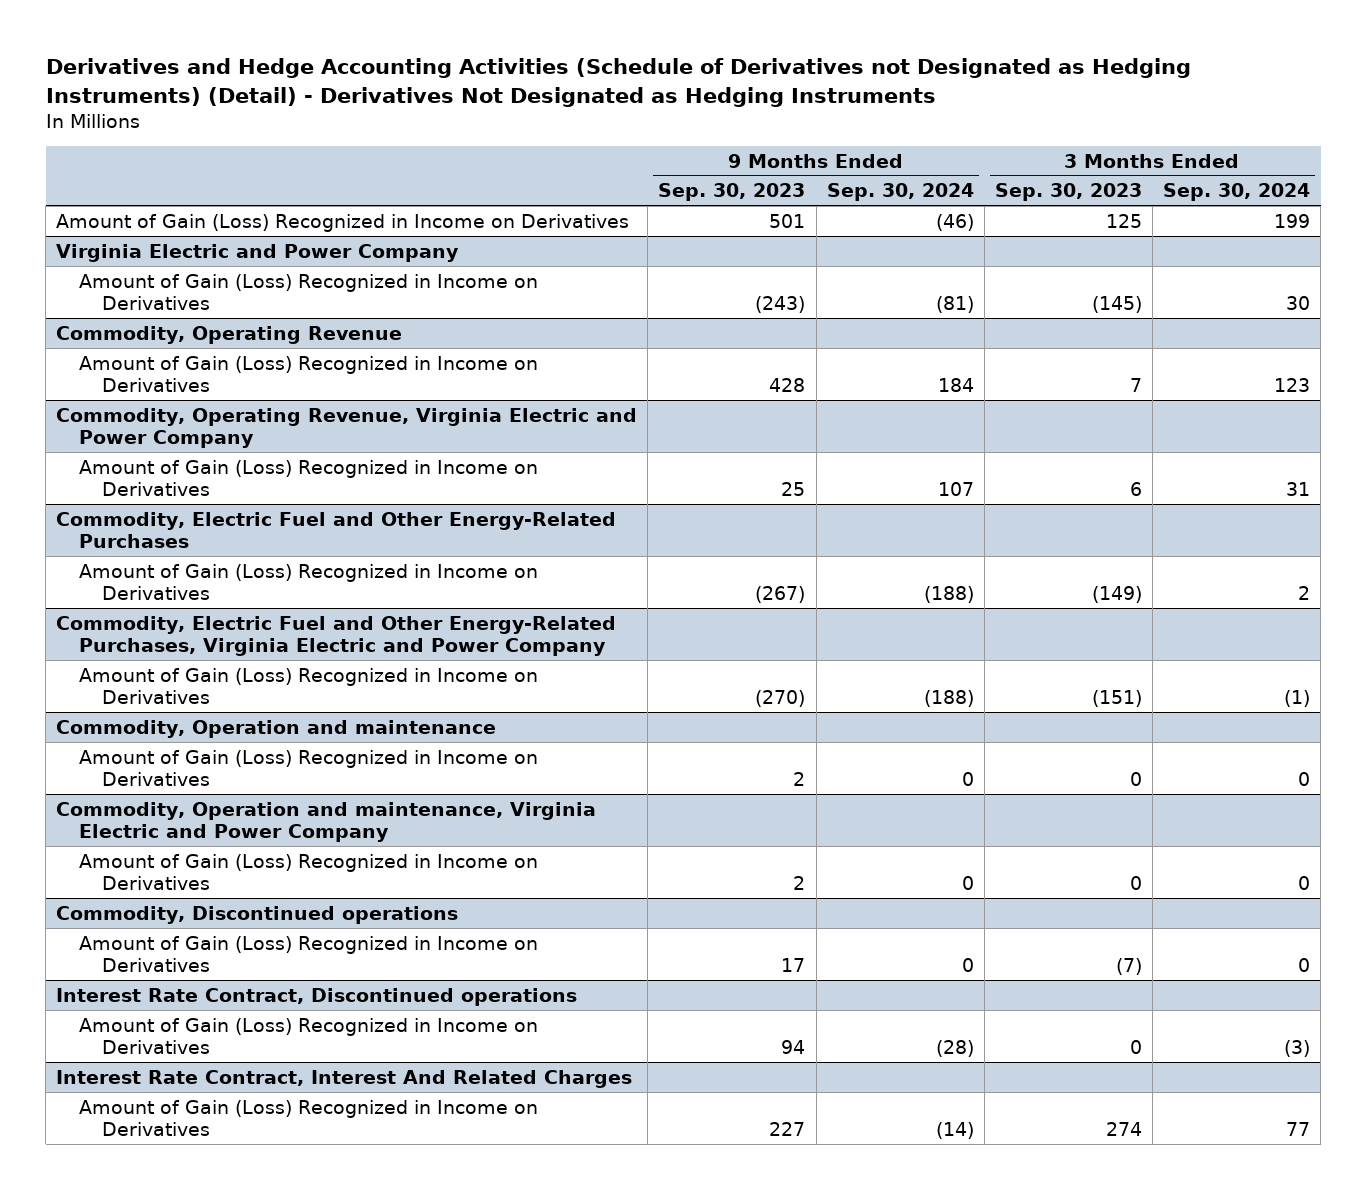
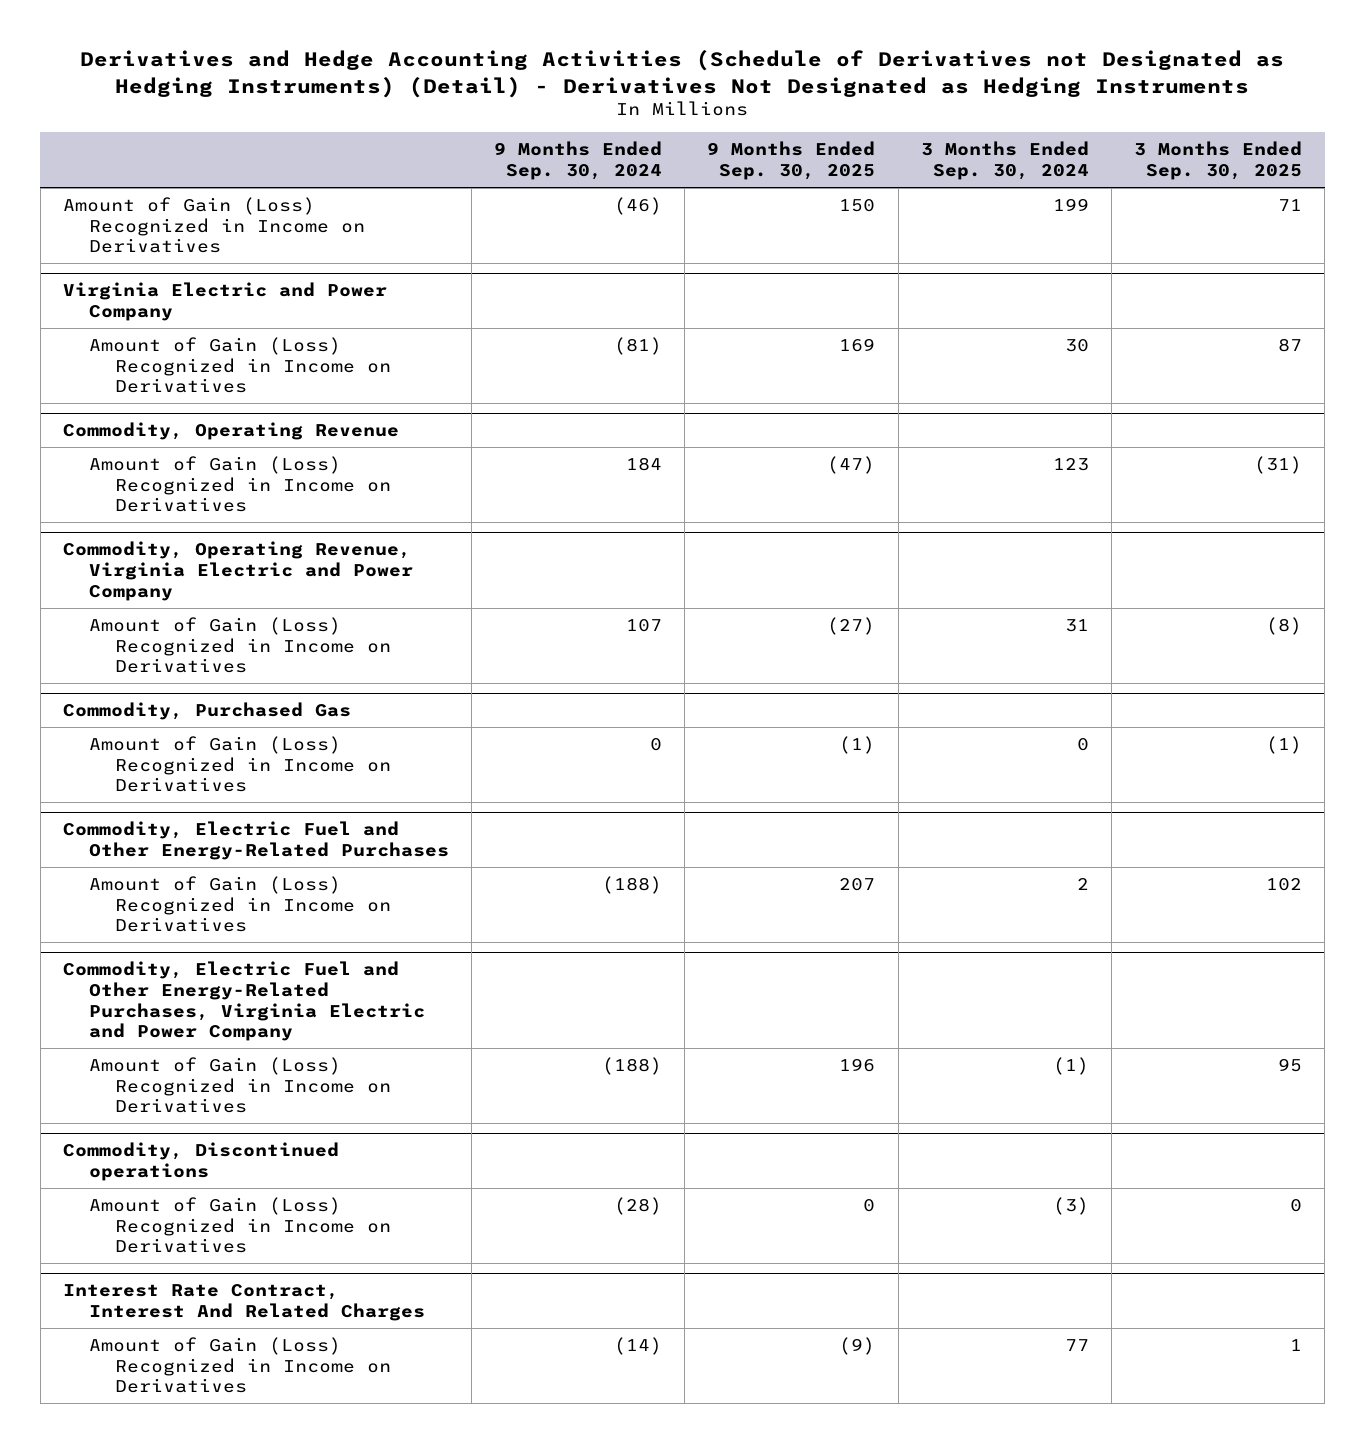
[658,183,806,202] Sep. 30, 2023 -> none
[994,183,1142,202] Sep. 30, 2023 -> none
none -> [707,141,876,180] 9 Months Ended Sep. 30, 2025
none -> [1133,141,1302,180] 3 Months Ended Sep. 30, 2025
none -> [62,702,351,721] Commodity, Purchased Gas
none -> [89,735,392,793] Amount of Gain (Loss) Recognized in Income on Derivatives
[56,719,497,738] Commodity, Operation and maintenance -> none
[79,749,539,786] Amount of Gain (Loss) Recognized in Income on Derivatives -> none
[56,801,597,842] Commodity, Operation and maintenance, Virginia Electric and Power Company -> none
[79,853,539,890] Amount of Gain (Loss) Recognized in Income on Derivatives -> none
[79,935,539,972] Amount of Gain (Loss) Recognized in Income on Derivatives -> none
[56,987,578,1006] Interest Rate Contract, Discontinued operations -> none

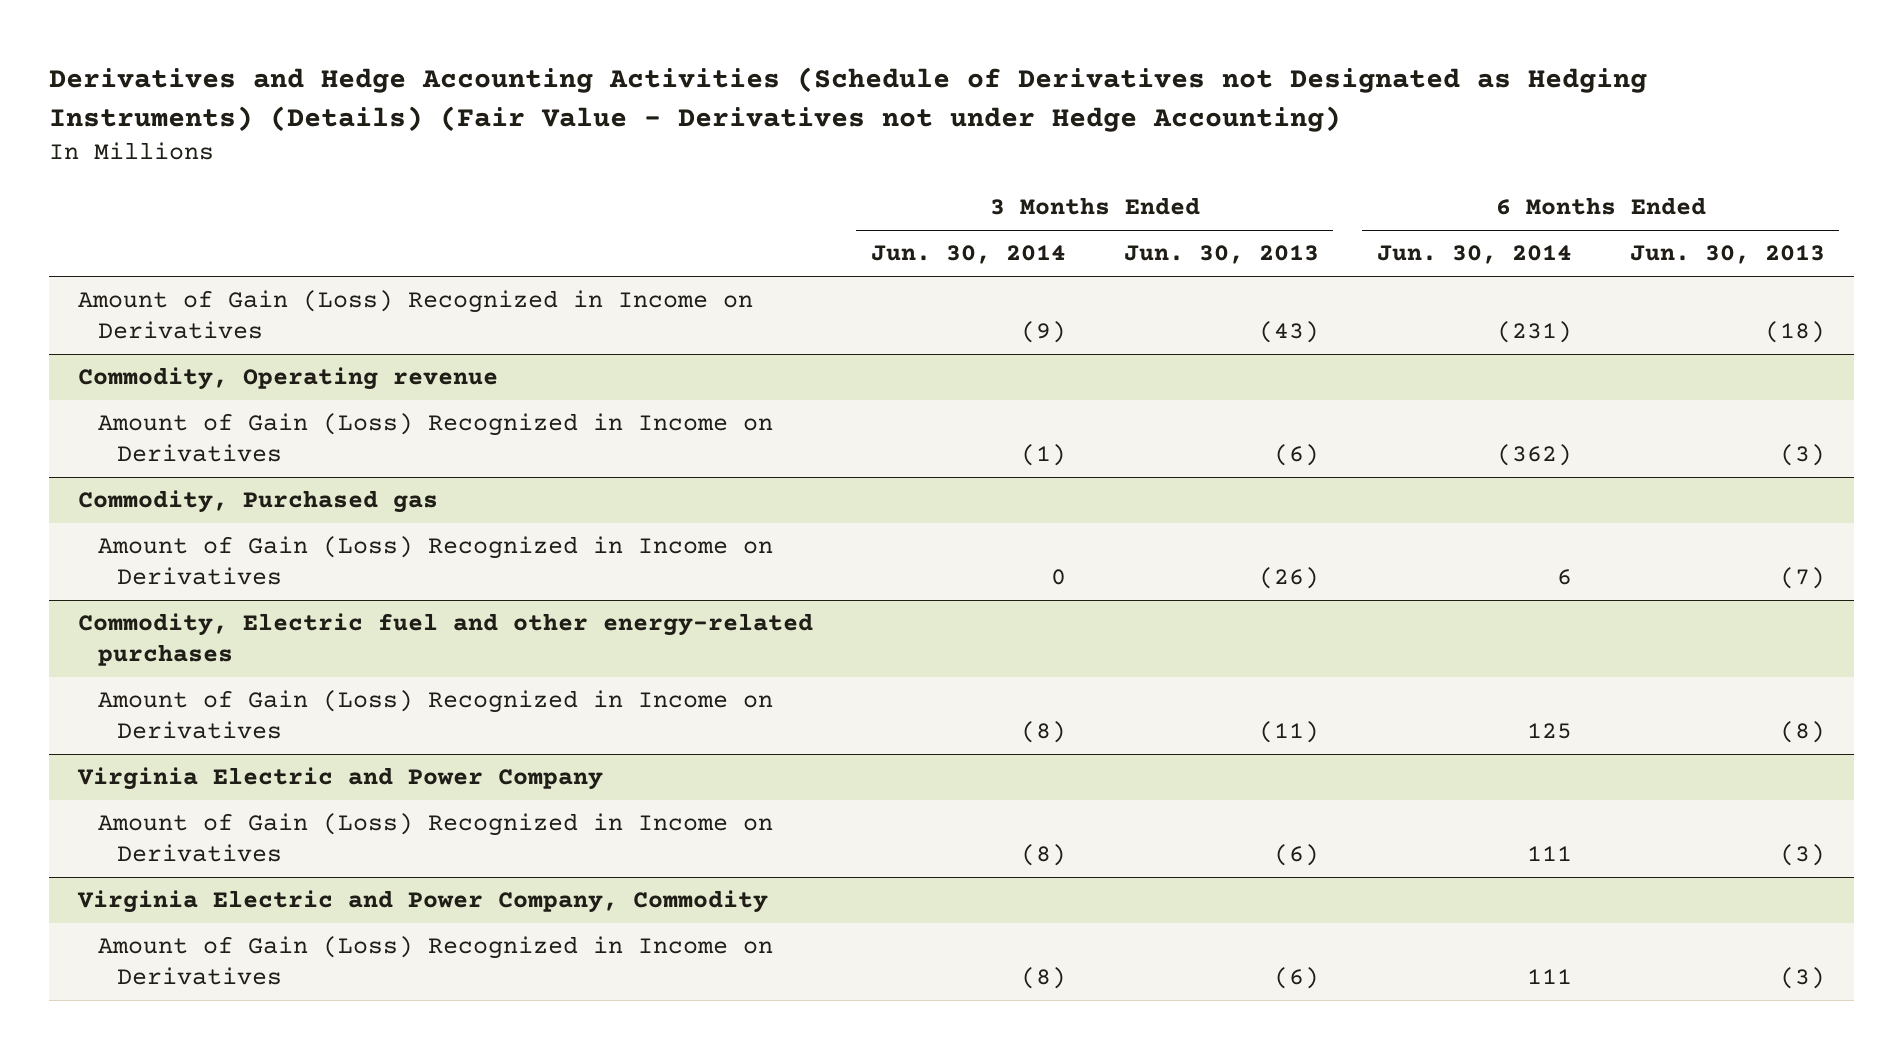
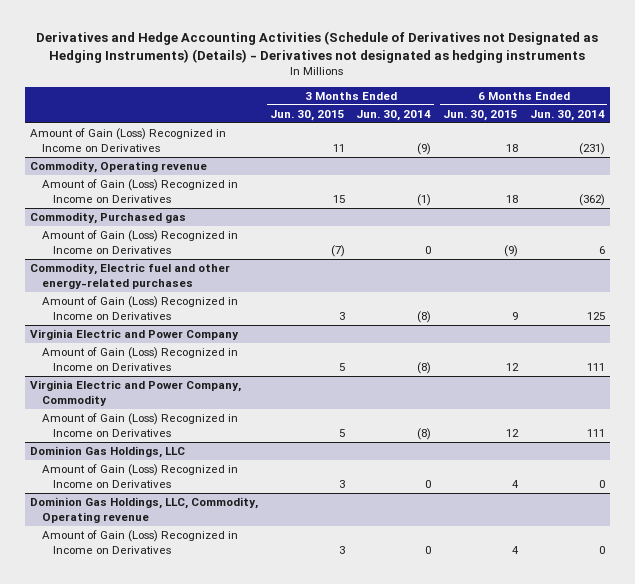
[48,67,1647,132] Derivatives and Hedge Accounting Activities (Schedule of Derivatives not Designated as Hedging Instruments) (Details) (Fair Value - Derivatives not under Hedge Accounting) -> [36,31,599,63] Derivatives and Hedge Accounting Activities (Schedule of Derivatives not Designated as Hedging Instruments) (Details) - Derivatives not designated as hedging instruments
[1123,245,1319,265] Jun. 30, 2013 -> none
[1629,245,1825,265] Jun. 30, 2013 -> none
none -> [269,109,345,121] Jun. 30, 2015
none -> [442,109,518,121] Jun. 30, 2015
none -> [30,446,186,459] Dominion Gas Holdings, LLC
none -> [41,464,238,488] Amount of Gain (Loss) Recognized in Income on Derivatives
none -> [30,497,259,523] Dominion Gas Holdings, LLC, Commodity, Operating revenue
none -> [41,530,238,554] Amount of Gain (Loss) Recognized in Income on Derivatives

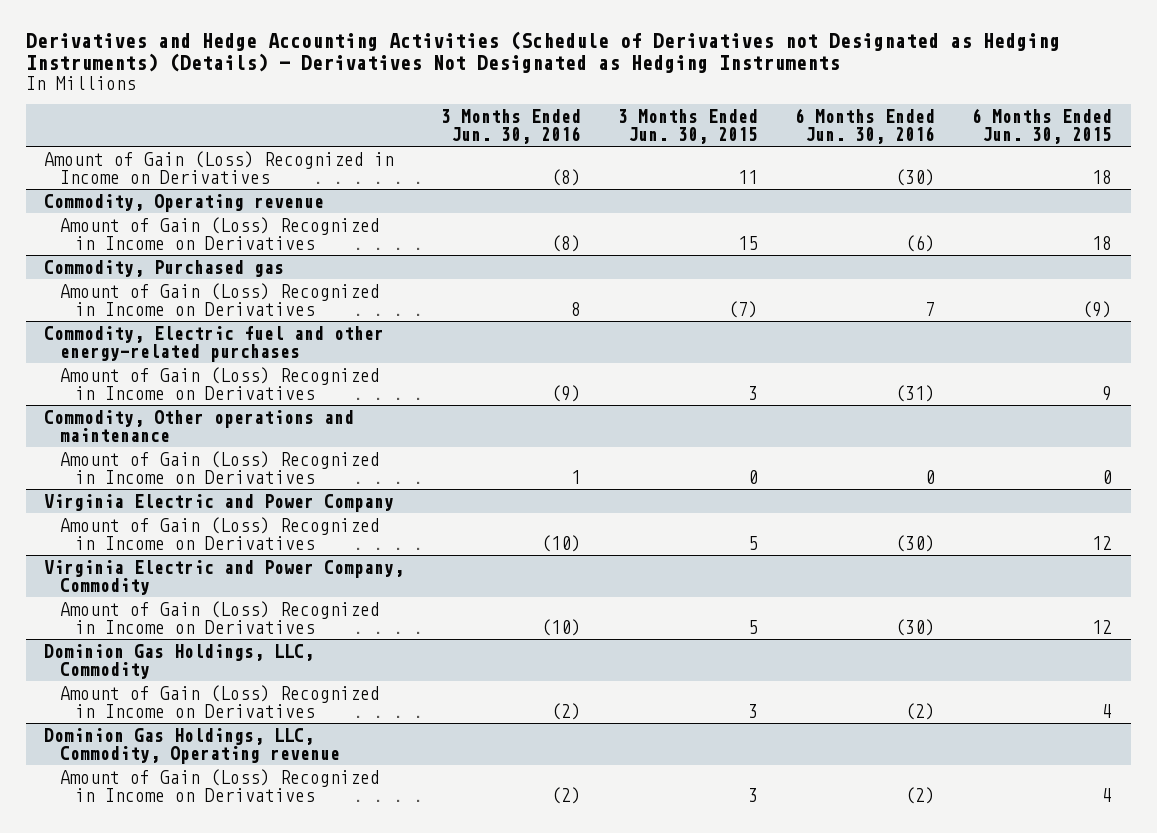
[36,31,599,63] Derivatives and Hedge Accounting Activities (Schedule of Derivatives not Designated as Hedging Instruments) (Details) - Derivatives not designated as hedging instruments -> [25,31,1060,74] Derivatives and Hedge Accounting Activities (Schedule of Derivatives not Designated as Hedging Instruments) (Details) - Derivatives Not Designated as Hedging Instruments
[356,109,432,121] Jun. 30, 2014 -> none
[529,109,605,121] Jun. 30, 2014 -> none
none -> [441,108,582,144] 3 Months Ended Jun. 30, 2016
none -> [795,107,936,144] 6 Months Ended Jun. 30, 2016
none -> [44,409,355,442] Commodity, Other operations and maintenance
none -> [59,450,380,484] Amount of Gain (Loss) Recognized in Income on Derivatives
[30,446,186,459] Dominion Gas Holdings, LLC -> [44,643,315,679] Dominion Gas Holdings, LLC, Commodity

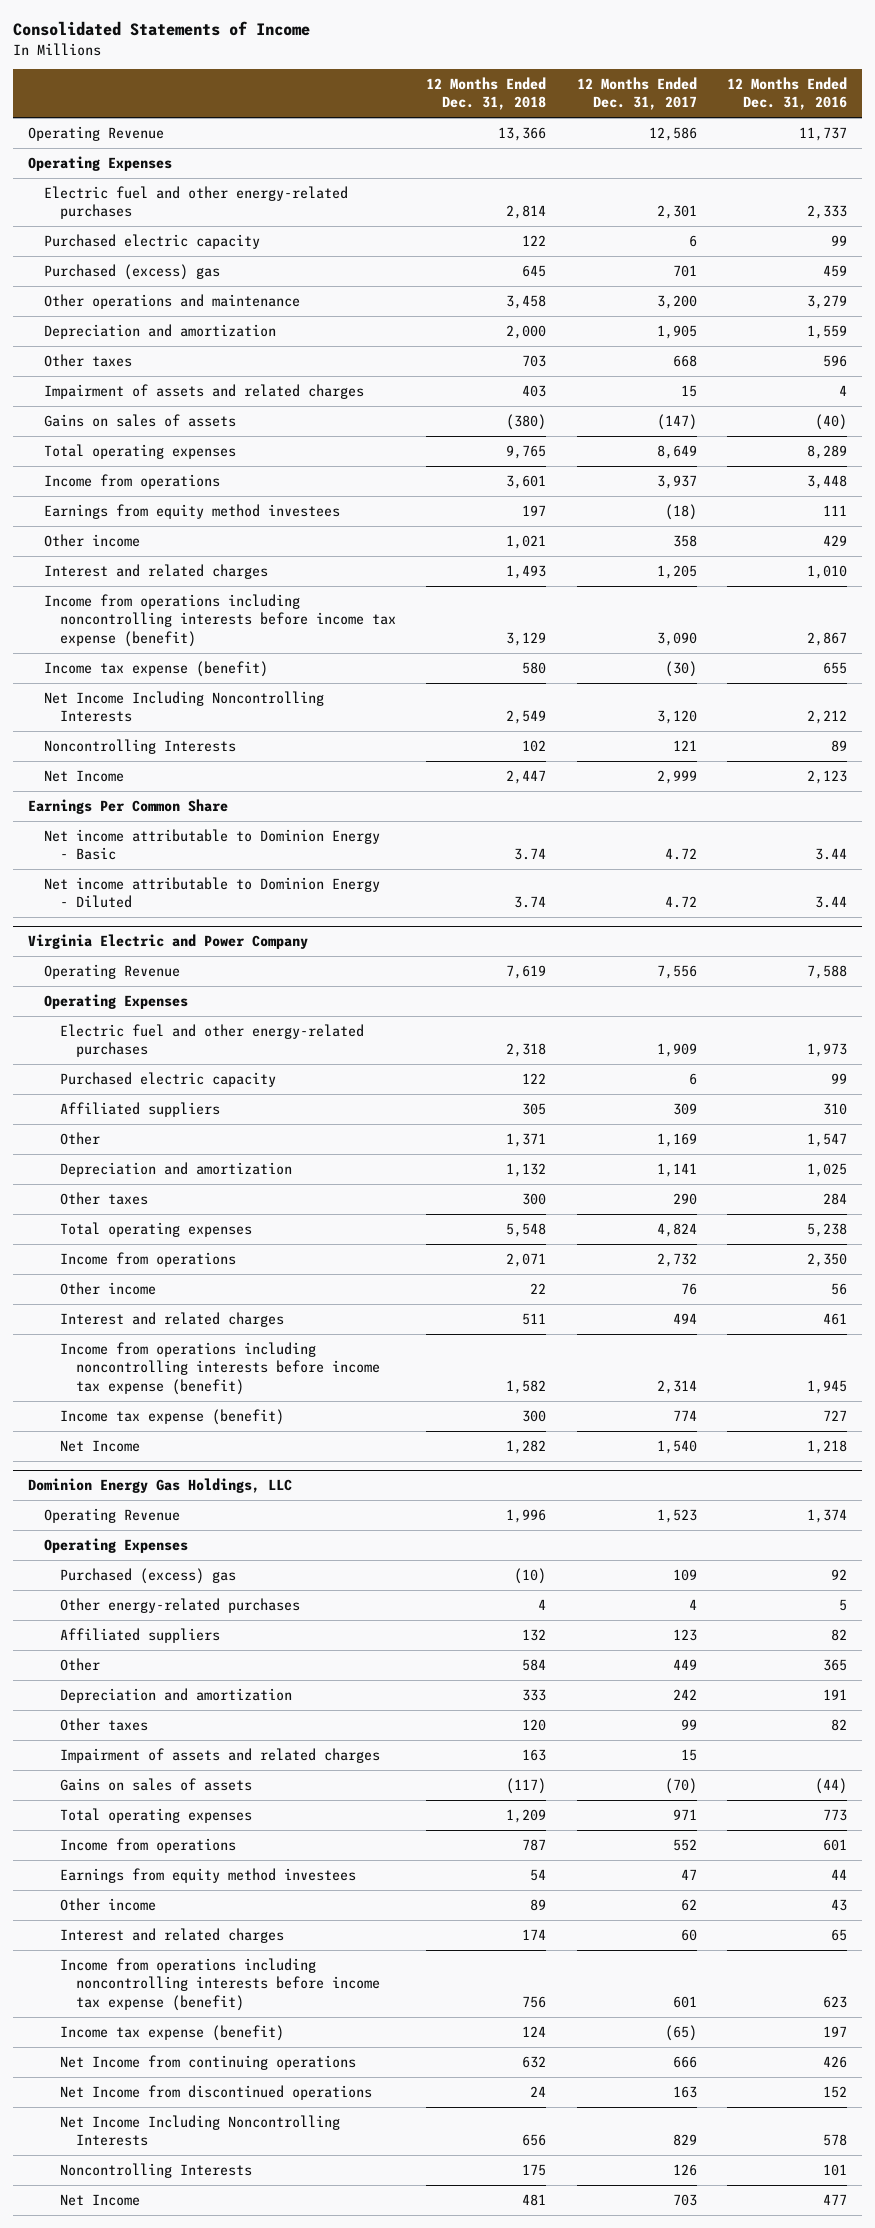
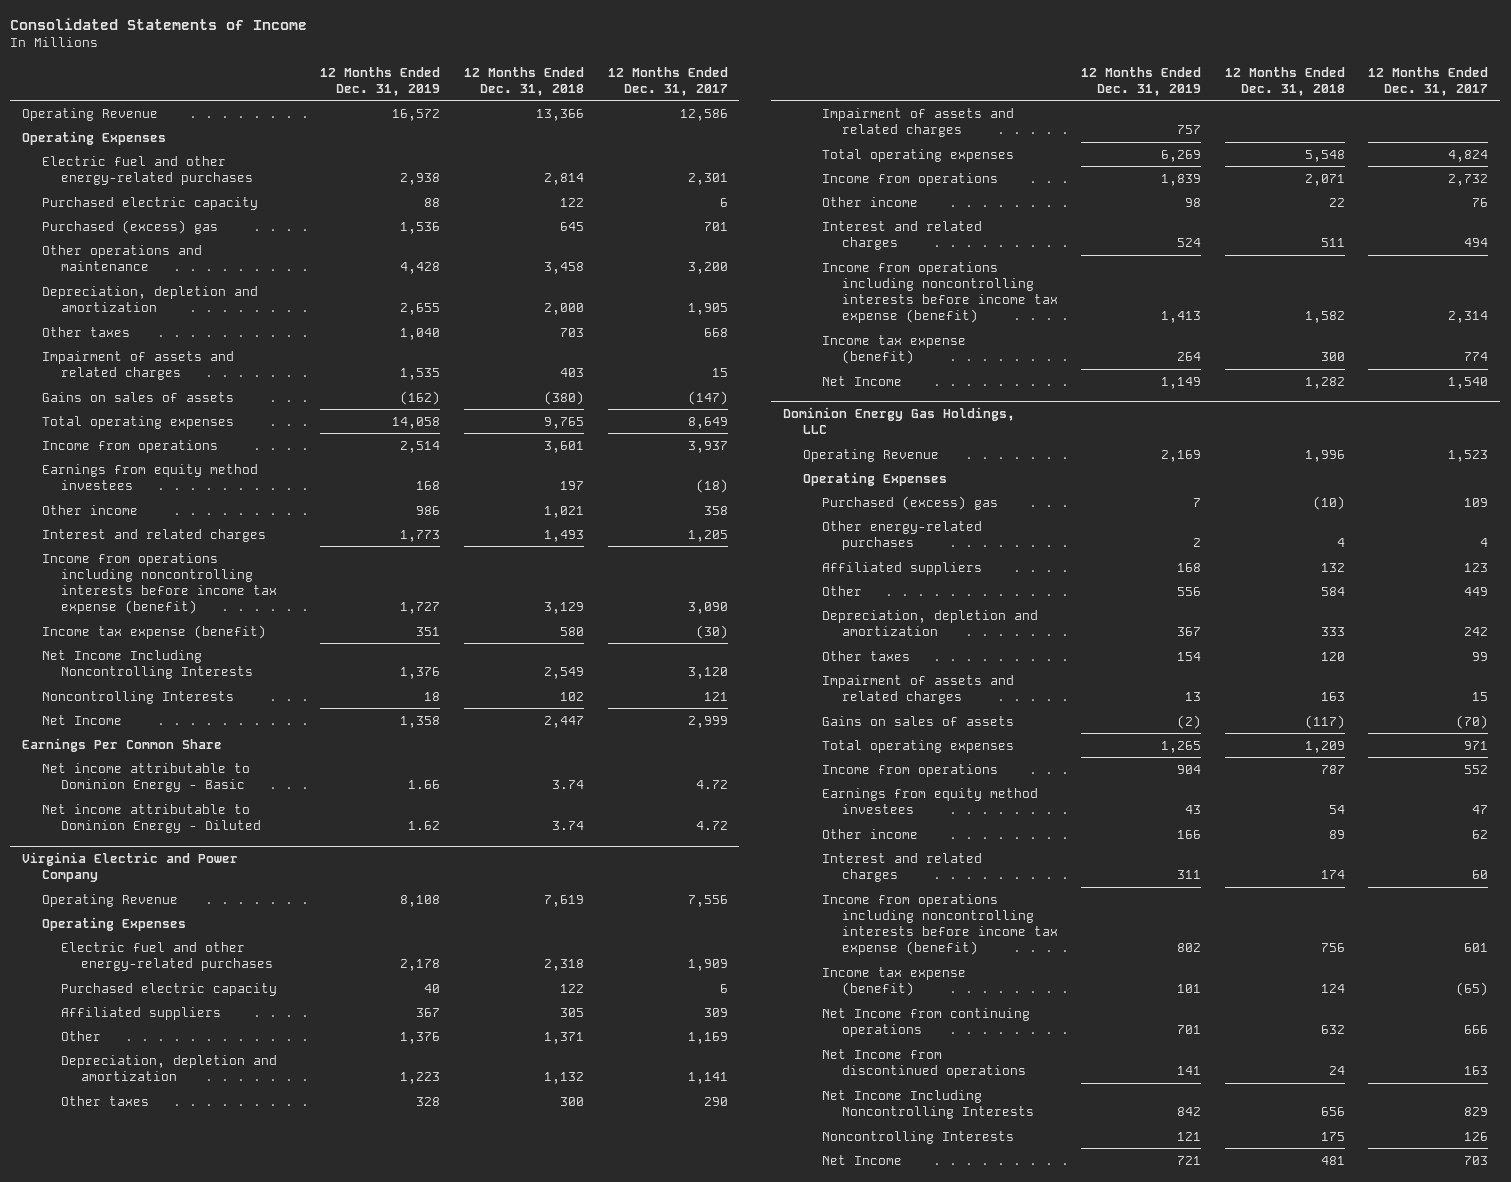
[727,76,848,111] 12 Months Ended Dec. 31, 2016 -> none
none -> [320,66,441,96] 12 Months Ended Dec. 31, 2019
[44,323,277,339] Depreciation and amortization -> [41,285,258,312] Depreciation, depletion and amortization
[60,1161,293,1177] Depreciation and amortization -> [61,1054,278,1081] Depreciation, depletion and amortization
none -> [822,107,1015,137] Impairment of assets and related charges
[60,1687,293,1703] Depreciation and amortization -> [822,609,1039,636] Depreciation, depletion and amortization

